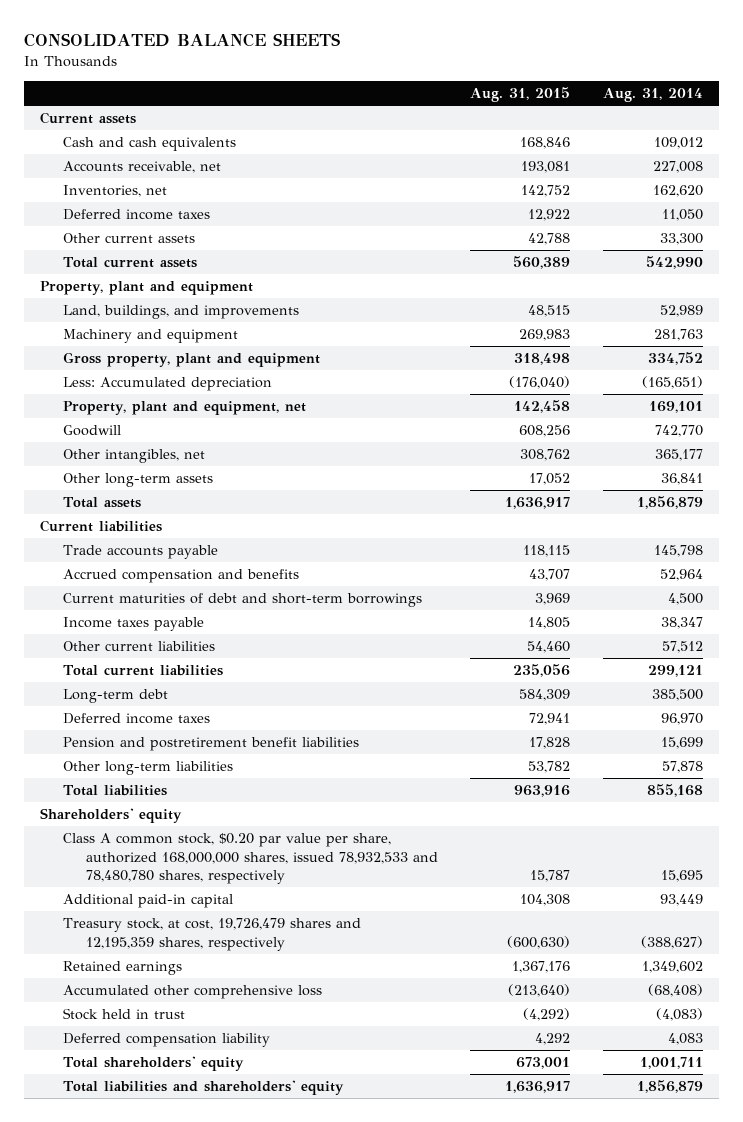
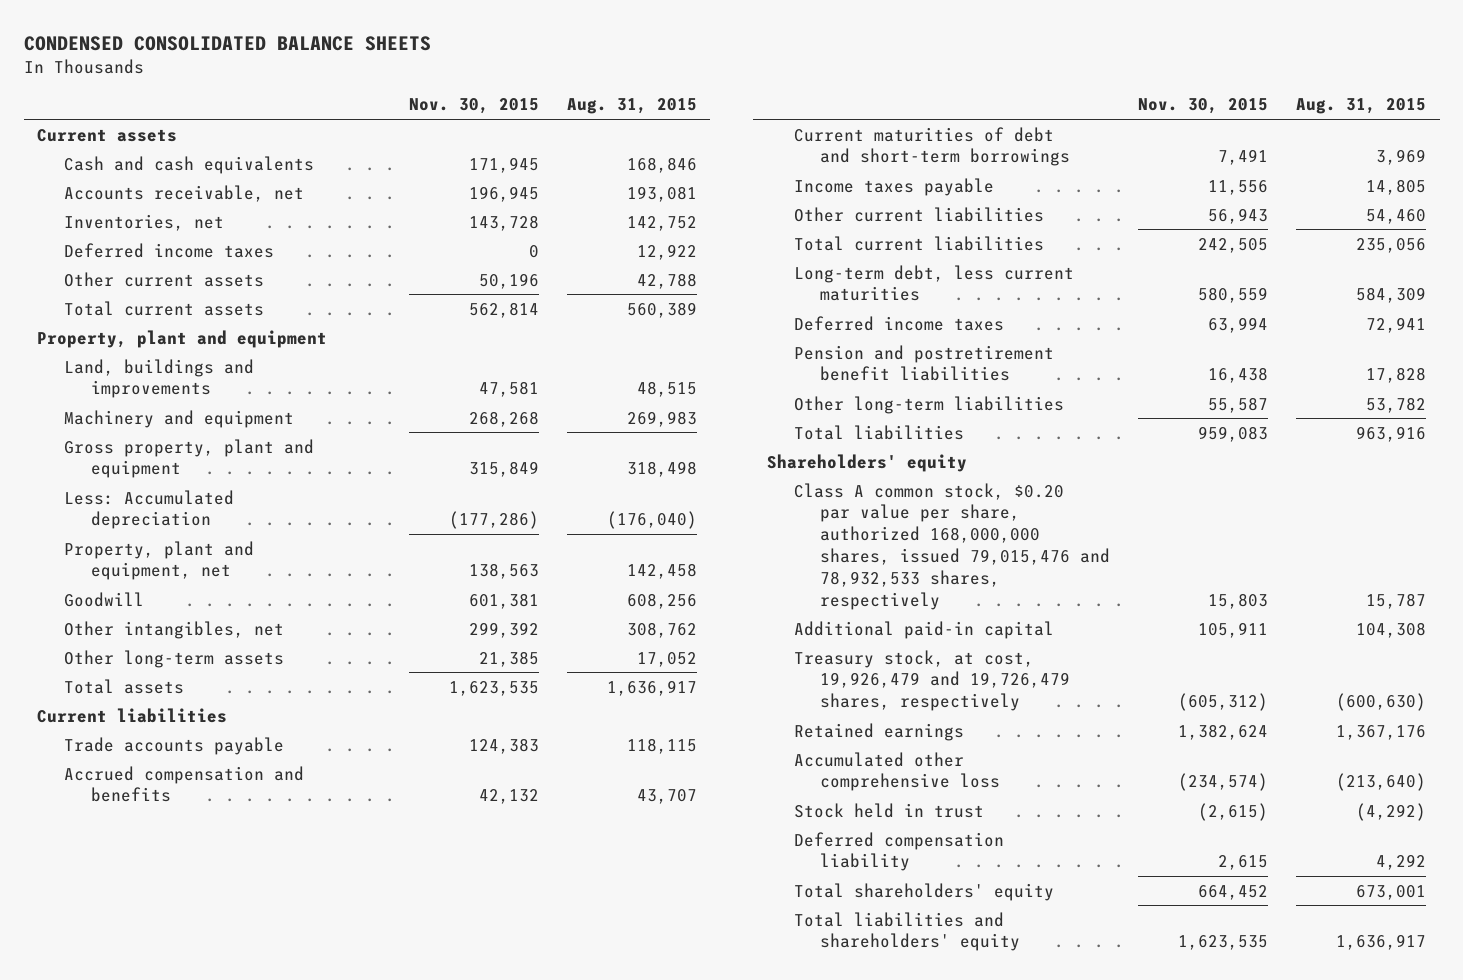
[23,33,340,48] CONSOLIDATED BALANCE SHEETS -> [23,35,431,51] CONDENSED CONSOLIDATED BALANCE SHEETS
[603,87,704,102] Aug. 31, 2014 -> none
none -> [408,98,539,115] Nov. 30, 2015
[62,305,299,320] Land, buildings, and improvements -> [64,358,255,399] Land, buildings and improvements
[62,689,168,704] Long-term debt -> [793,264,1074,302] Long-term debt, less current maturities
[62,833,438,885] Class A common stock, $0.20 par value per share, authorized 168,000,000 shares, issued 78,932,533 and 78,480,780 shares, respectively -> [793,482,1111,610] Class A common stock, $0.20 par value per share, authorized 168,000,000 shares, issued 79,015,476 and 78,932,533 shares, respectively
[62,918,361,951] Treasury stock, at cost, 19,726,479 shares and 12,195,359 shares, respectively -> [793,649,1071,712] Treasury stock, at cost, 19,926,479 and 19,726,479 shares, respectively

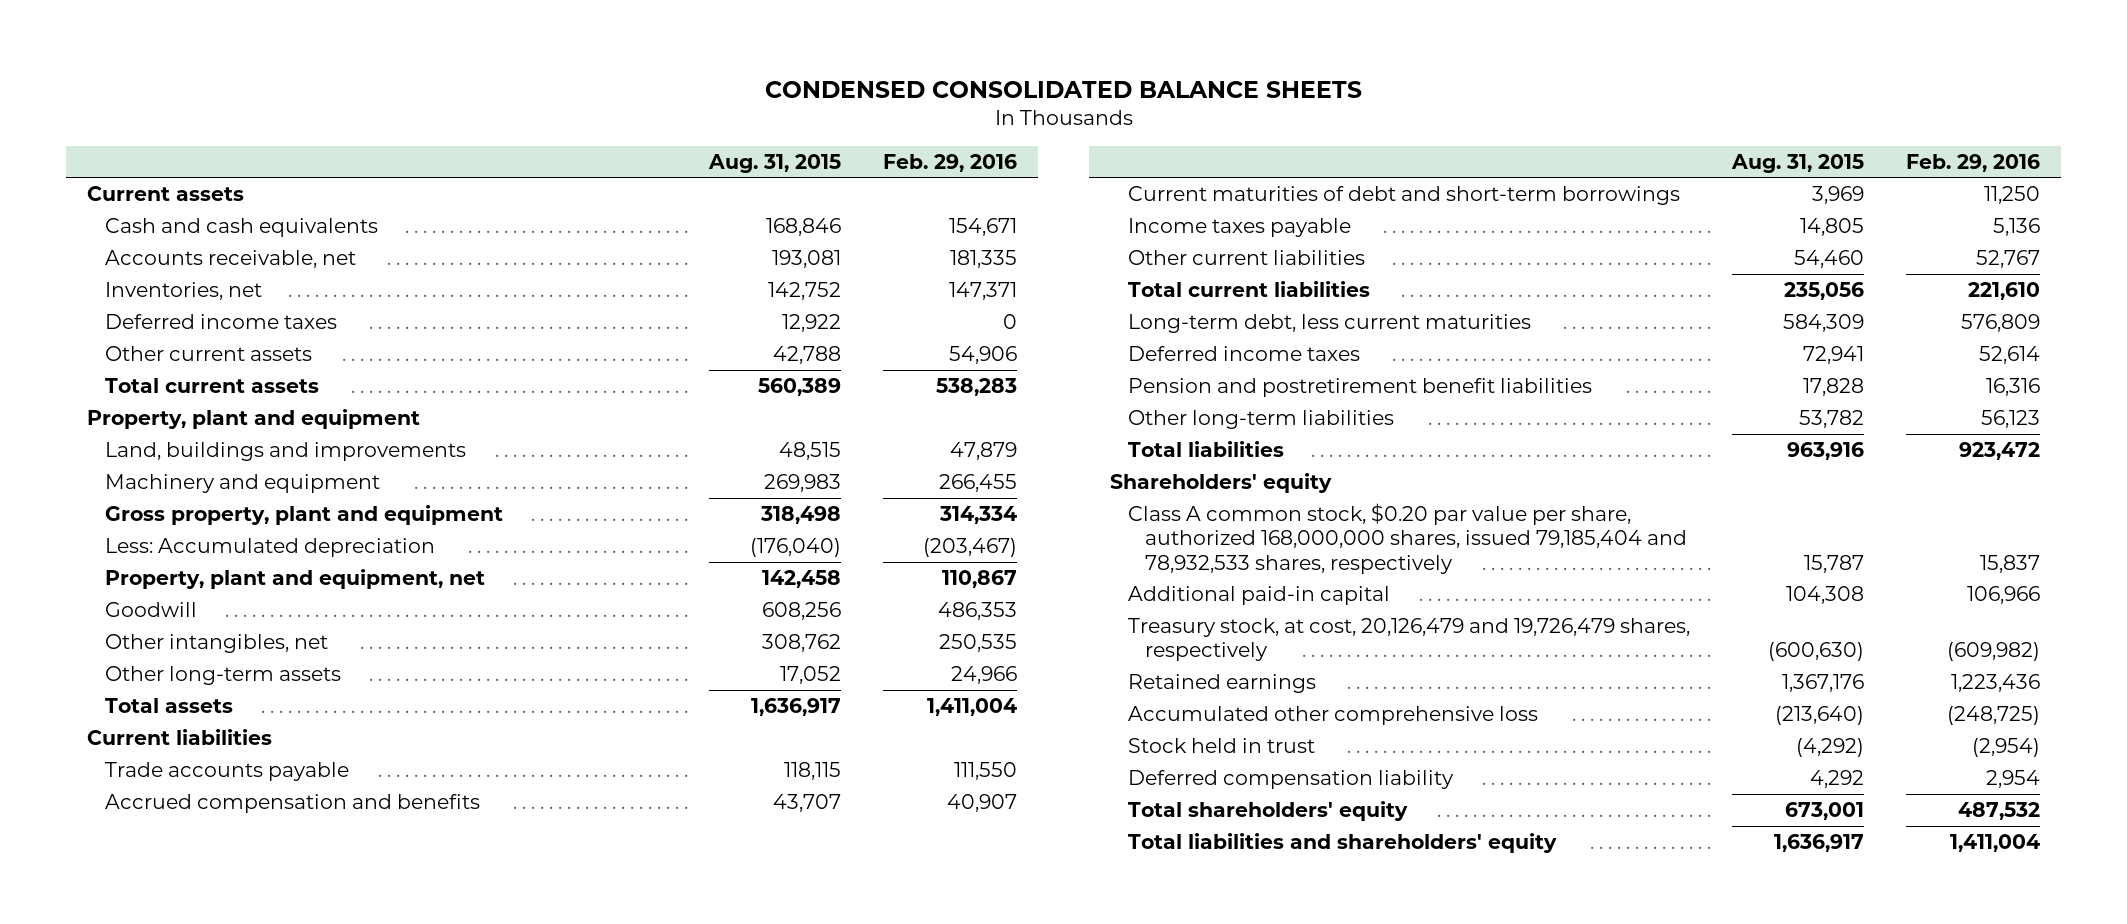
[408,98,539,115] Nov. 30, 2015 -> none
none -> [883,153,1018,172] Feb. 29, 2016
[793,482,1111,610] Class A common stock, $0.20 par value per share, authorized 168,000,000 shares, issued 79,015,476 and 78,932,533 shares, respectively -> [1127,502,1688,574] Class A common stock, $0.20 par value per share, authorized 168,000,000 shares, issued 79,185,404 and 78,932,533 shares, respectively
[793,649,1071,712] Treasury stock, at cost, 19,926,479 and 19,726,479 shares, respectively -> [1127,617,1690,662] Treasury stock, at cost, 20,126,479 and 19,726,479 shares, respectively

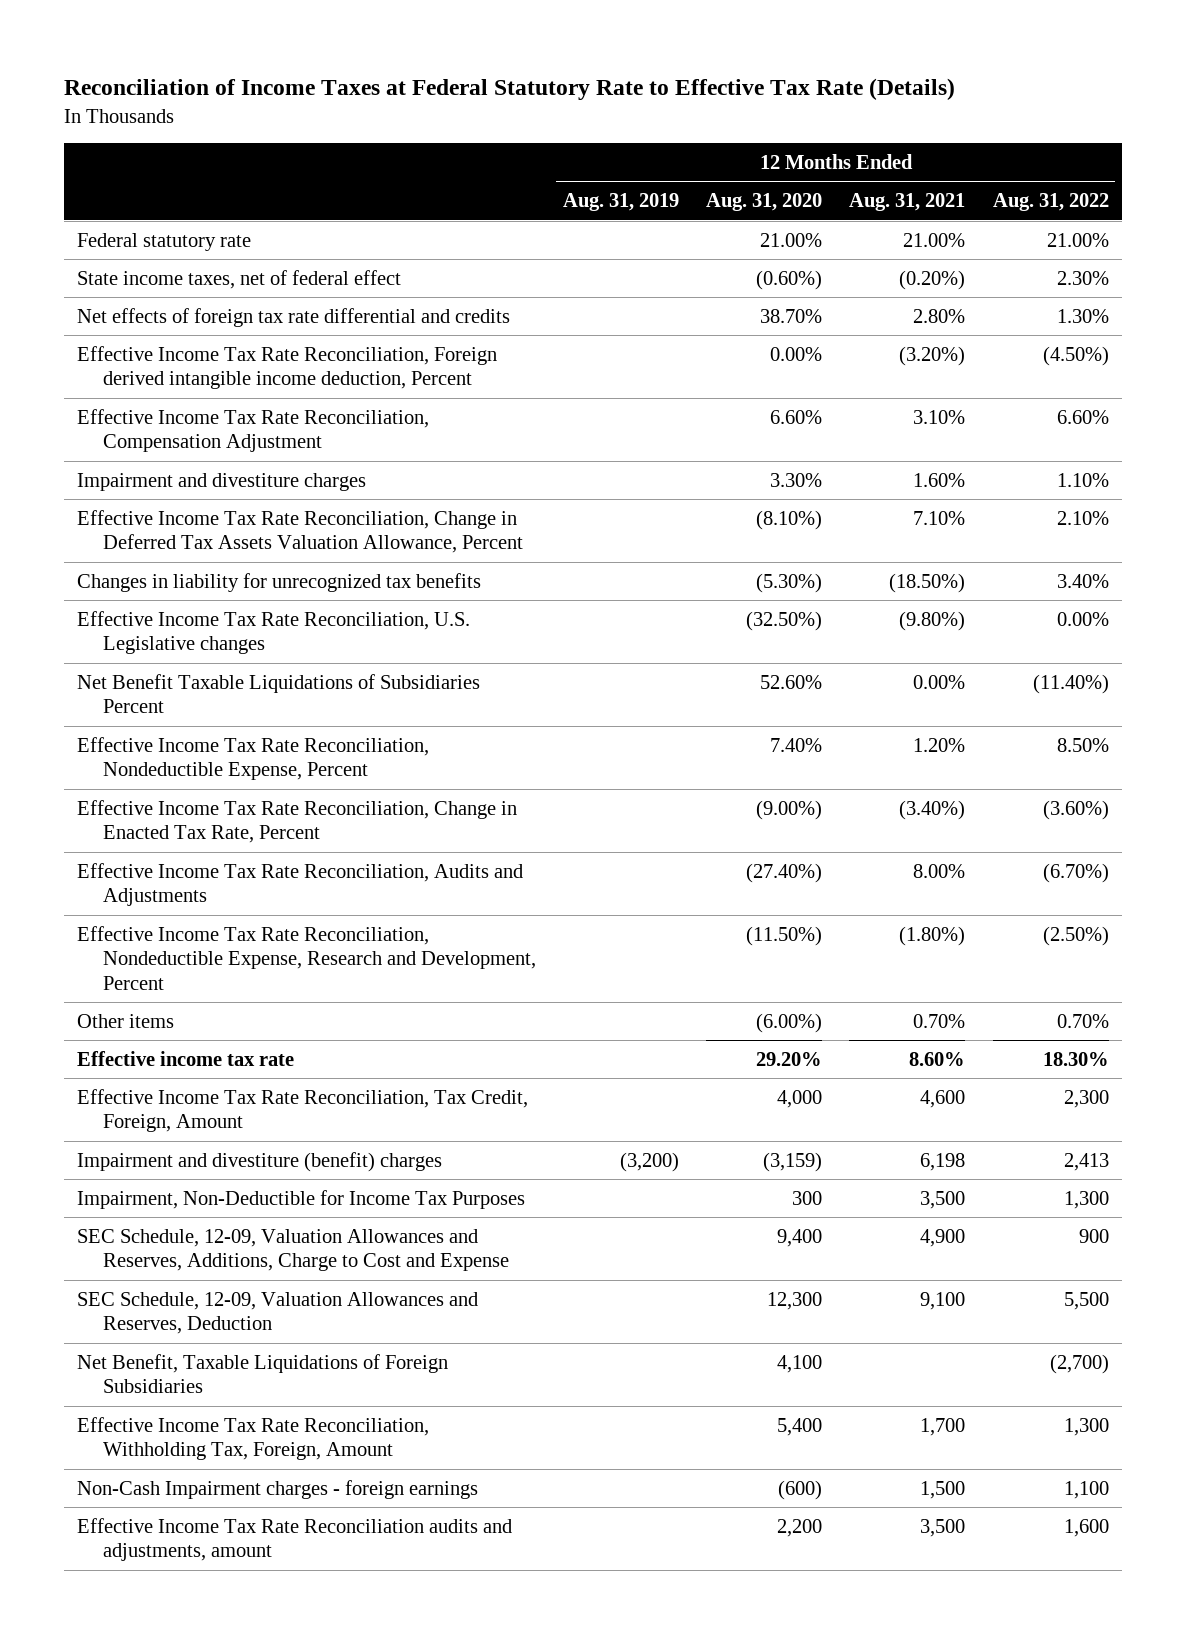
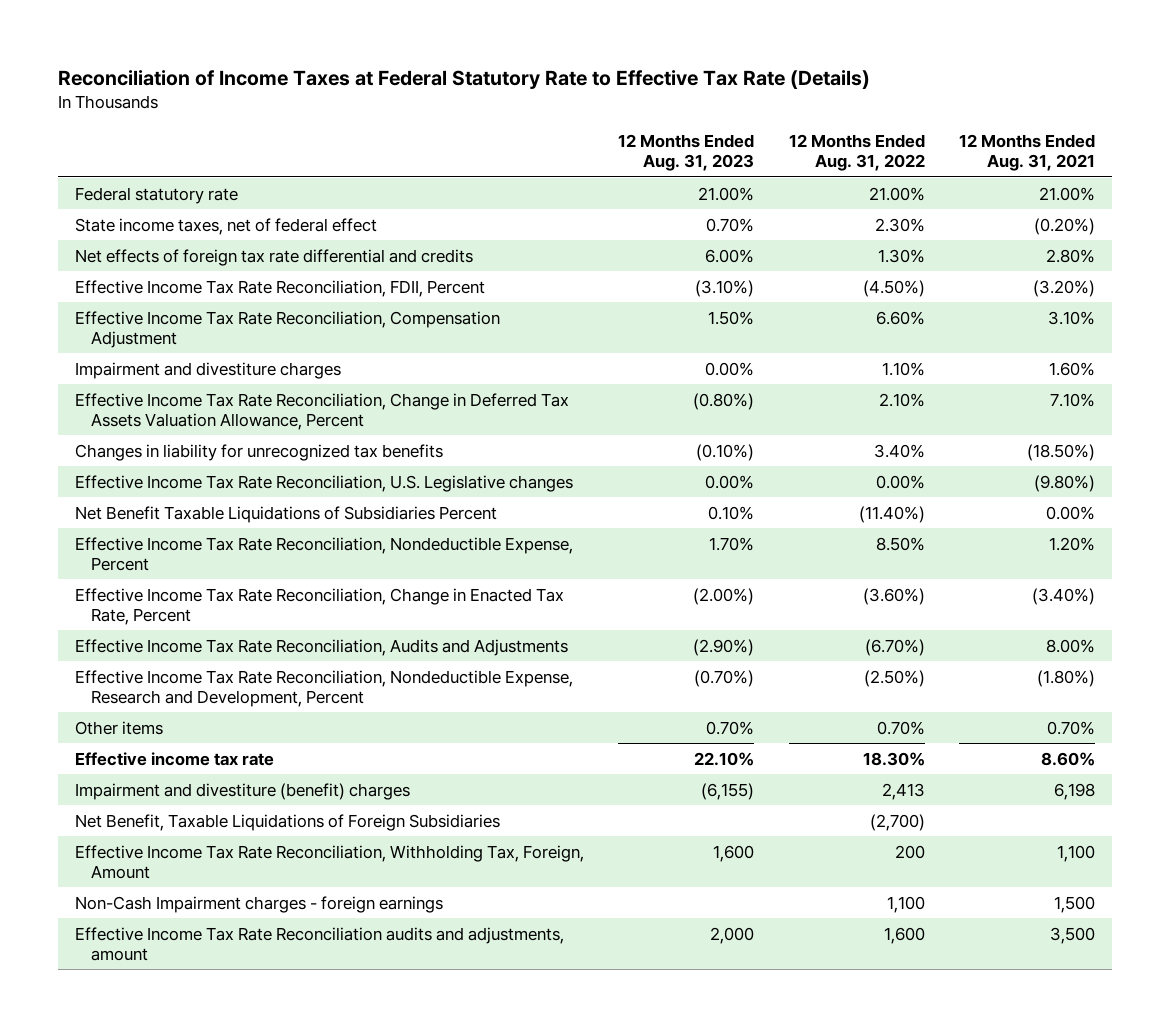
[563,193,680,212] Aug. 31, 2019 -> none
[706,193,823,212] Aug. 31, 2020 -> none
none -> [618,134,755,172] 12 Months Ended Aug. 31, 2023
[77,345,498,390] Effective Income Tax Rate Reconciliation, Foreign derived intangible income deduction, Percent -> [75,279,486,297] Effective Income Tax Rate Reconciliation, FDII, Percent
[77,1088,529,1133] Effective Income Tax Rate Reconciliation, Tax Credit, Foreign, Amount -> none
[77,1189,526,1209] Impairment, Non-Deductible for Income Tax Purposes -> none
[77,1228,510,1272] SEC Schedule, 12-09, Valuation Allowances and Reserves, Additions, Charge to Cost and Expense -> none
[77,1291,479,1335] SEC Schedule, 12-09, Valuation Allowances and Reserves, Deduction -> none
[920,1417,966,1436] 1,700 -> [1056,844,1095,862] 1,100
[1063,1417,1109,1436] 1,300 -> [894,844,925,859] 200

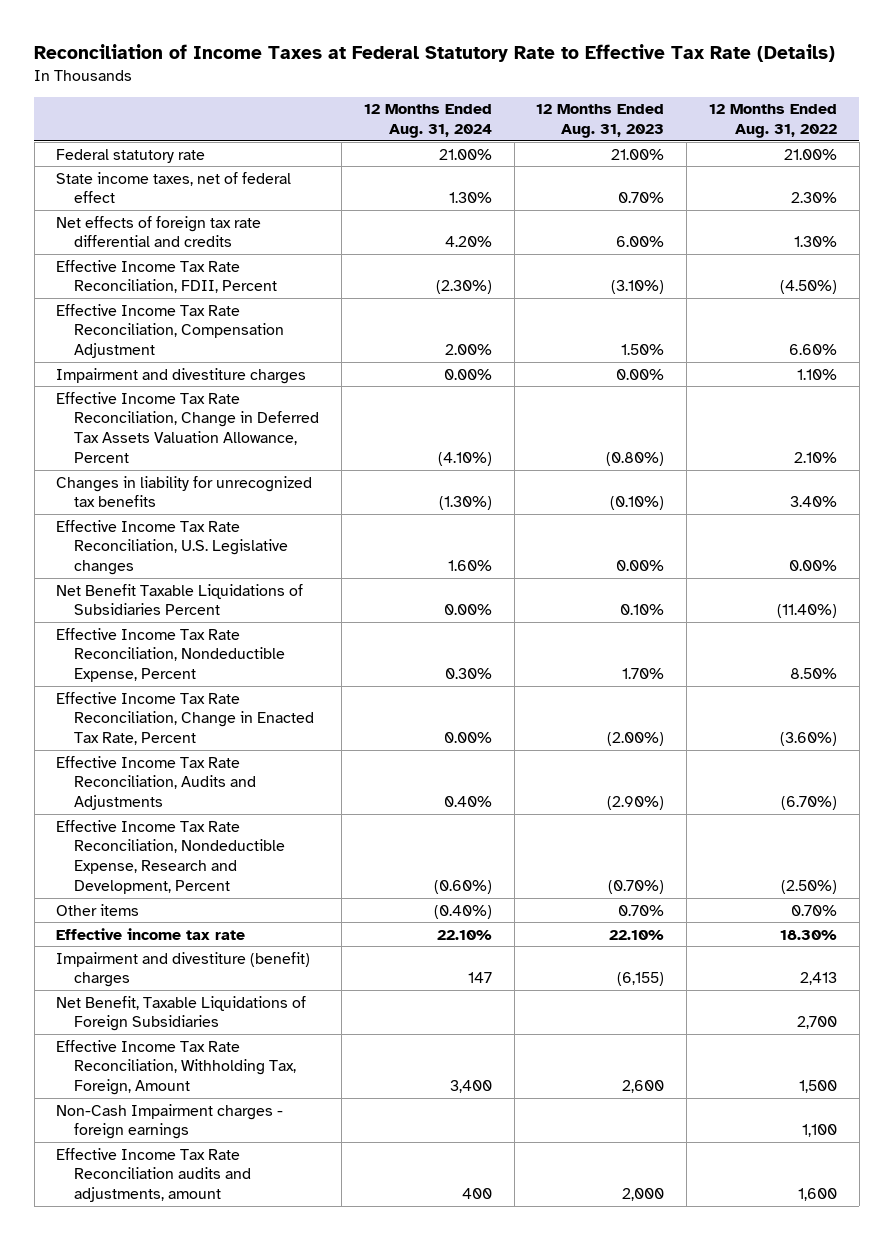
[958,134,1095,172] 12 Months Ended Aug. 31, 2021 -> none
none -> [363,104,492,139] 12 Months Ended Aug. 31, 2024
[869,813,925,831] (2,700) -> [796,1016,837,1030] 2,700
[713,844,755,862] 1,600 -> [622,1080,665,1094] 2,600
[894,844,925,859] 200 -> [798,1080,837,1094] 1,500

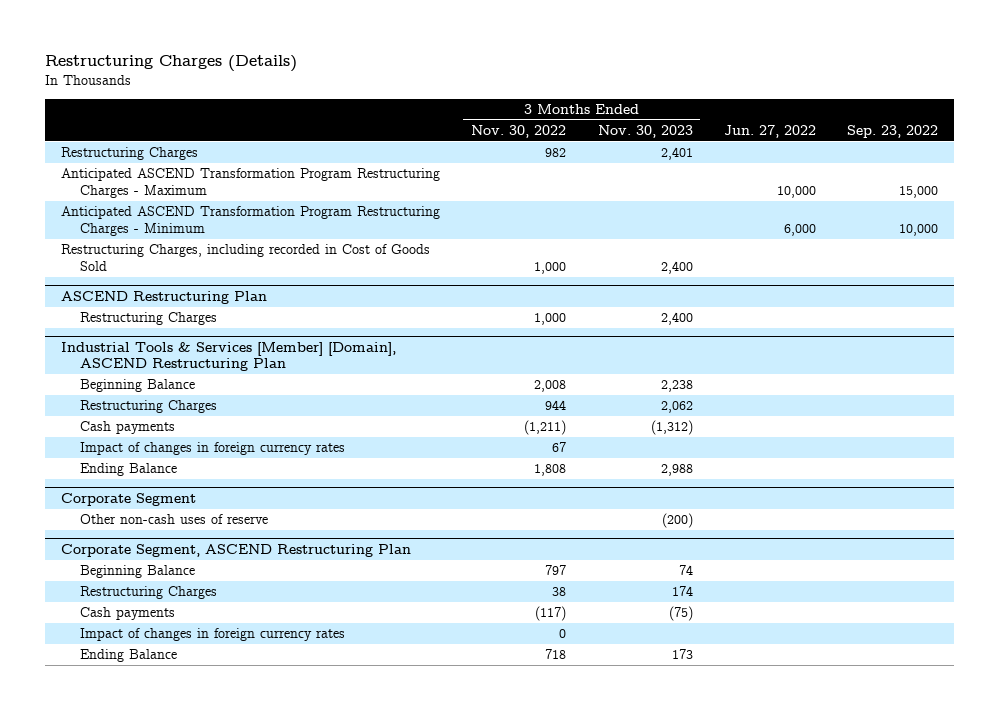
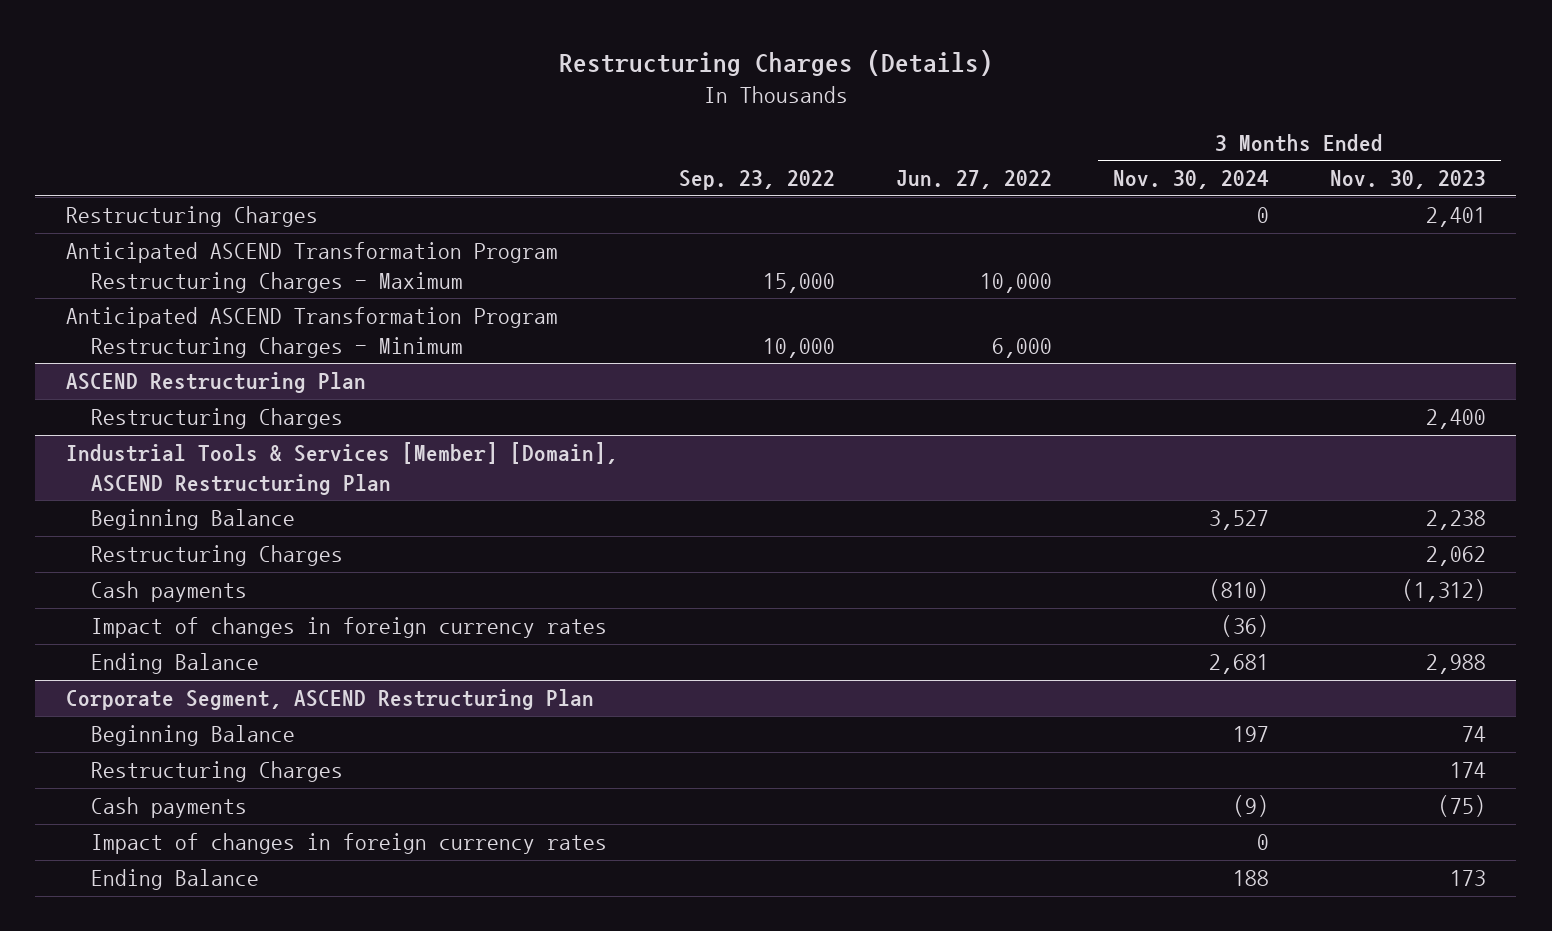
[471,125,567,139] Nov. 30, 2022 -> none
none -> [1112,170,1269,190] Nov. 30, 2024
[60,244,430,272] Restructuring Charges, including recorded in Cost of Goods Sold -> none
[60,492,196,506] Corporate Segment -> none
[79,514,268,525] Other non-cash uses of reserve -> none

